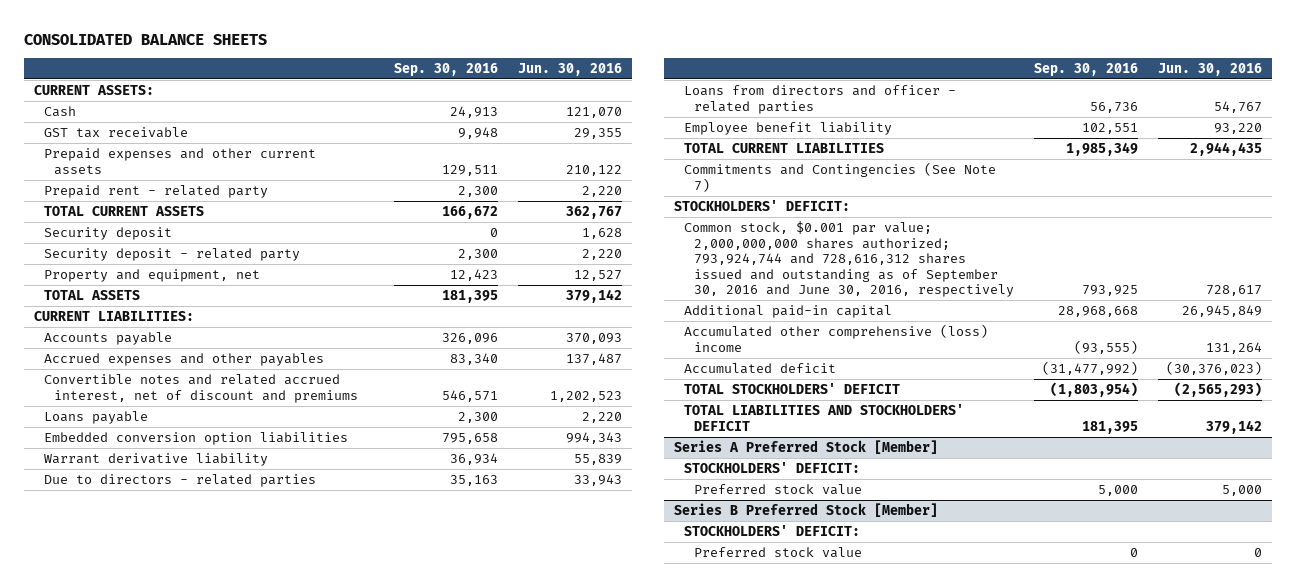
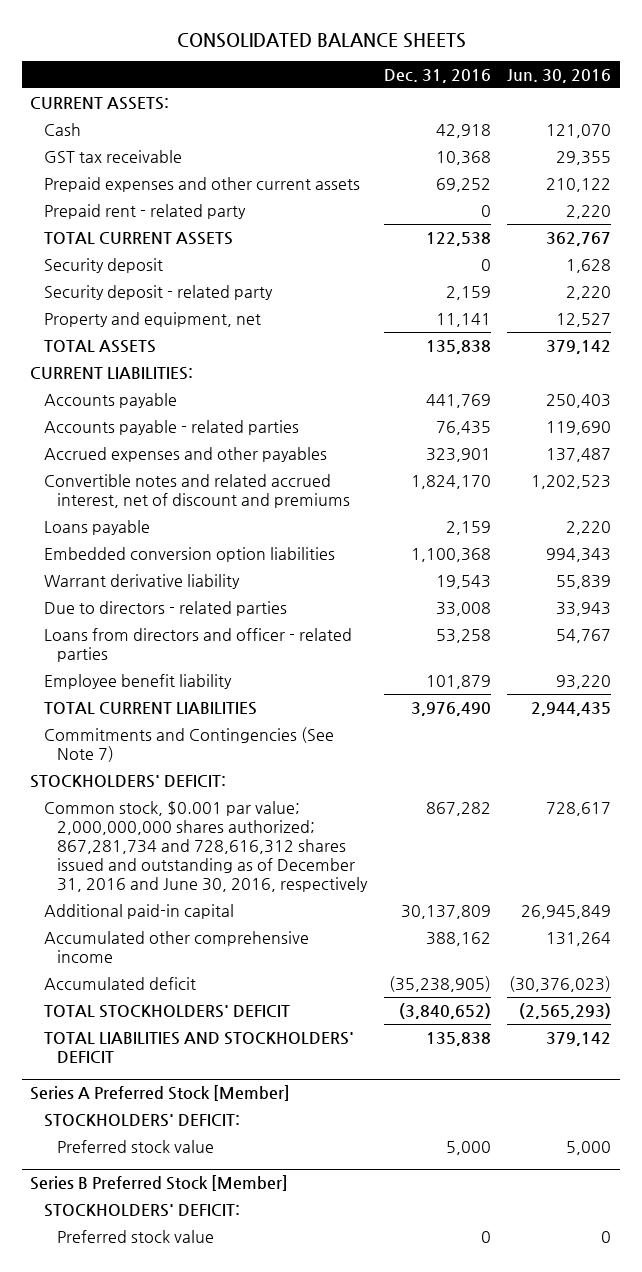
[393,62,498,76] Sep. 30, 2016 -> none
none -> [383,68,491,83] Dec. 31, 2016
[565,333,622,345] 370,093 -> [546,393,612,408] 250,403
none -> [43,419,299,435] Accounts payable - related parties
[683,221,1014,298] Common stock, $0.001 par value; 2,000,000,000 shares authorized; 793,924,744 and 728,616,312 shares issued and outstanding as of September 30, 2016 and June 30, 2016, respectively -> [43,800,368,893] Common stock, $0.001 par value; 2,000,000,000 shares authorized; 867,281,734 and 728,616,312 shares issued and outstanding as of December 31, 2016 and June 30, 2016, respectively
[683,324,988,352] Accumulated other comprehensive (loss) income -> [43,930,309,963] Accumulated other comprehensive income

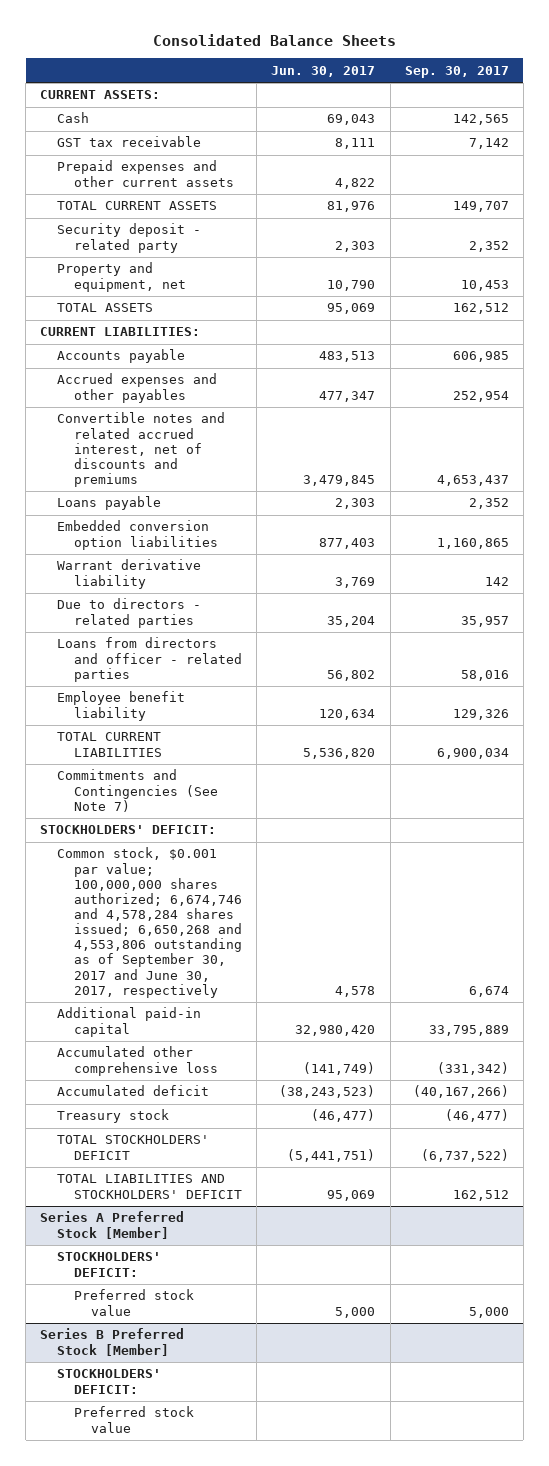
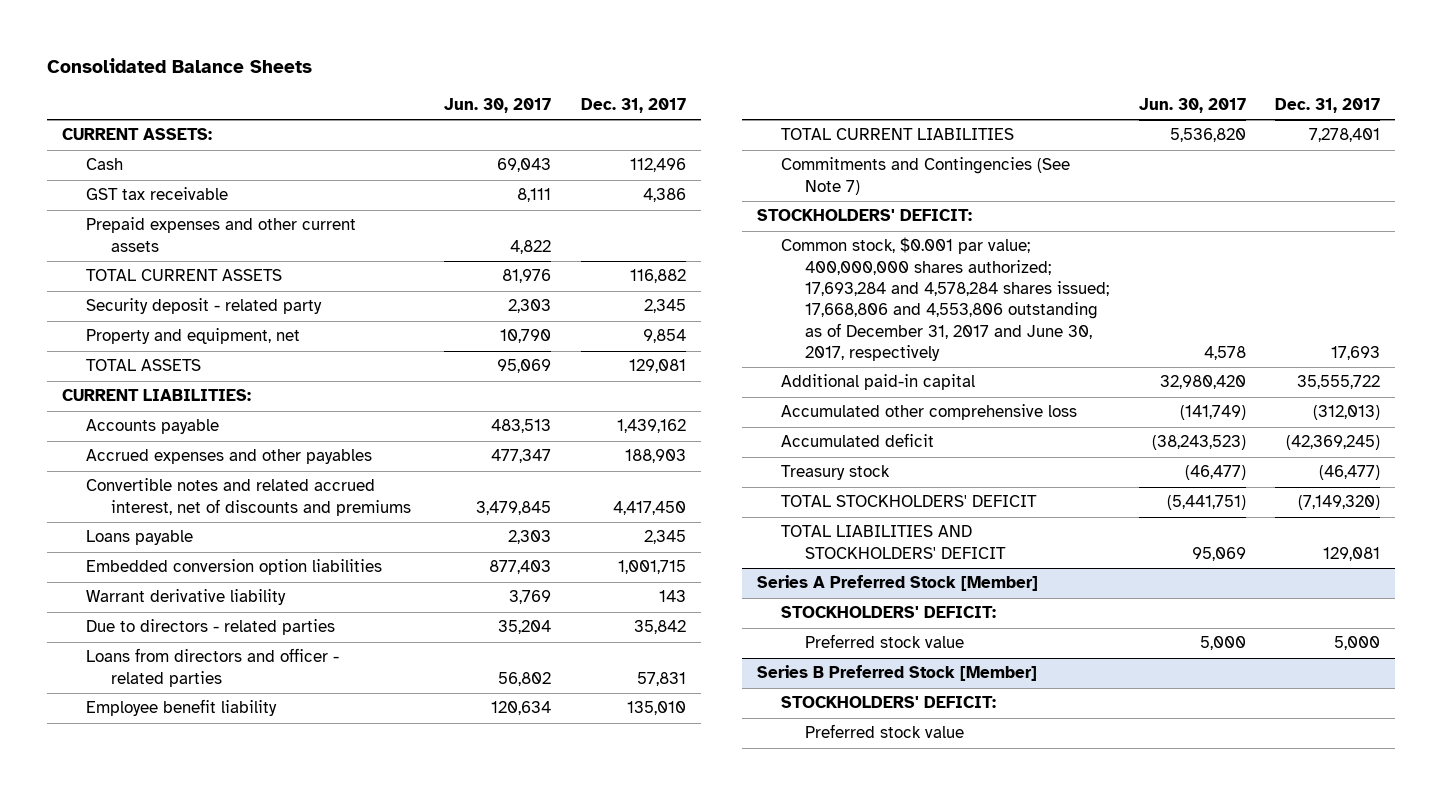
[404,65,509,78] Sep. 30, 2017 -> none
none -> [580,97,686,113] Dec. 31, 2017
[57,847,243,998] Common stock, $0.001 par value; 100,000,000 shares authorized; 6,674,746 and 4,578,284 shares issued; 6,650,268 and 4,553,806 outstanding as of September 30, 2017 and June 30, 2017, respectively -> [780,237,1110,361] Common stock, $0.001 par value; 400,000,000 shares authorized; 17,693,284 and 4,578,284 shares issued; 17,668,806 and 4,553,806 outstanding as of December 31, 2017 and June 30, 2017, respectively

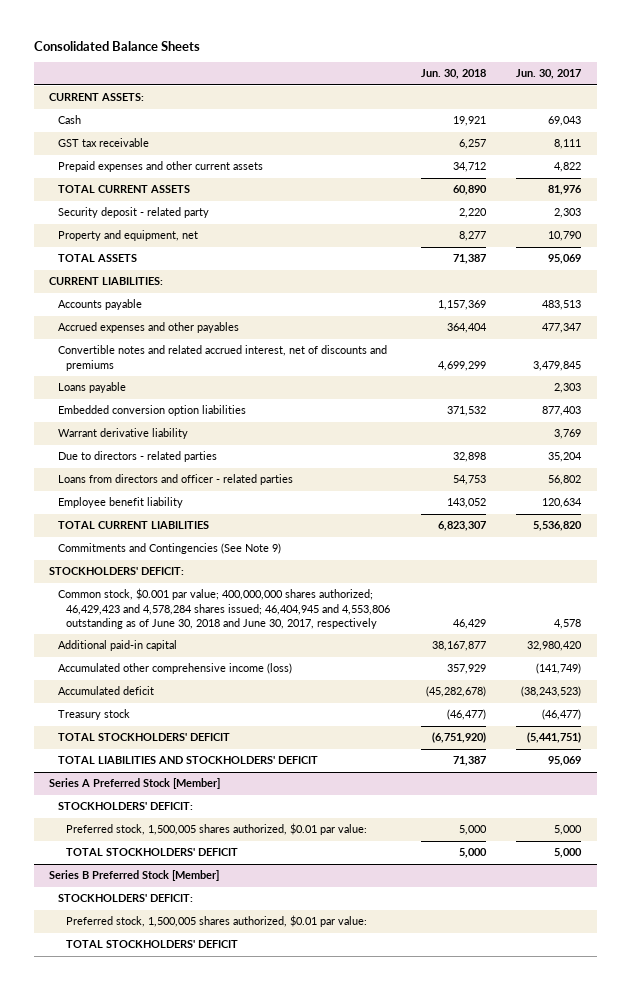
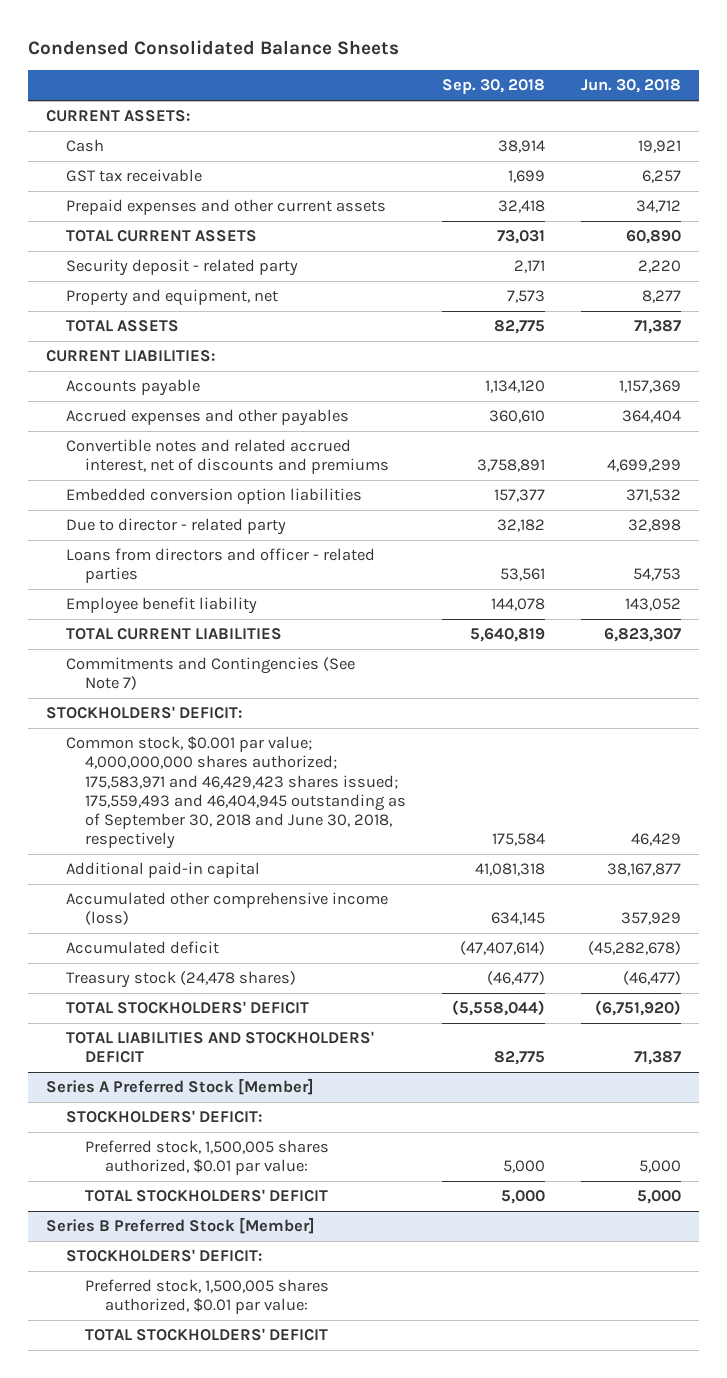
[33,40,200,51] Consolidated Balance Sheets -> [27,39,399,55] Condensed Consolidated Balance Sheets
[516,69,582,80] Jun. 30, 2017 -> none
none -> [442,79,546,95] Sep. 30, 2018
[57,382,126,394] Loans payable -> none
[57,428,188,440] Warrant derivative liability -> none
[57,451,217,463] Due to directors - related parties -> [65,518,286,536] Due to director - related party
[57,543,281,555] Commitments and Contingencies (See Note 9) -> [65,657,355,691] Commitments and Contingencies (See Note 7)
[57,588,391,629] Common stock, $0.001 par value; 400,000,000 shares authorized; 46,429,423 and 4,578,284 shares issued; 46,404,945 and 4,553,806 outstanding as of June 30, 2018 and June 30, 2017, respectively -> [65,736,407,850] Common stock, $0.001 par value; 4,000,000,000 shares authorized; 175,583,971 and 46,429,423 shares issued; 175,559,493 and 46,404,945 outstanding as of September 30, 2018 and June 30, 2018, respectively
[57,709,130,721] Treasury stock -> [65,971,296,989] Treasury stock (24,478 shares)

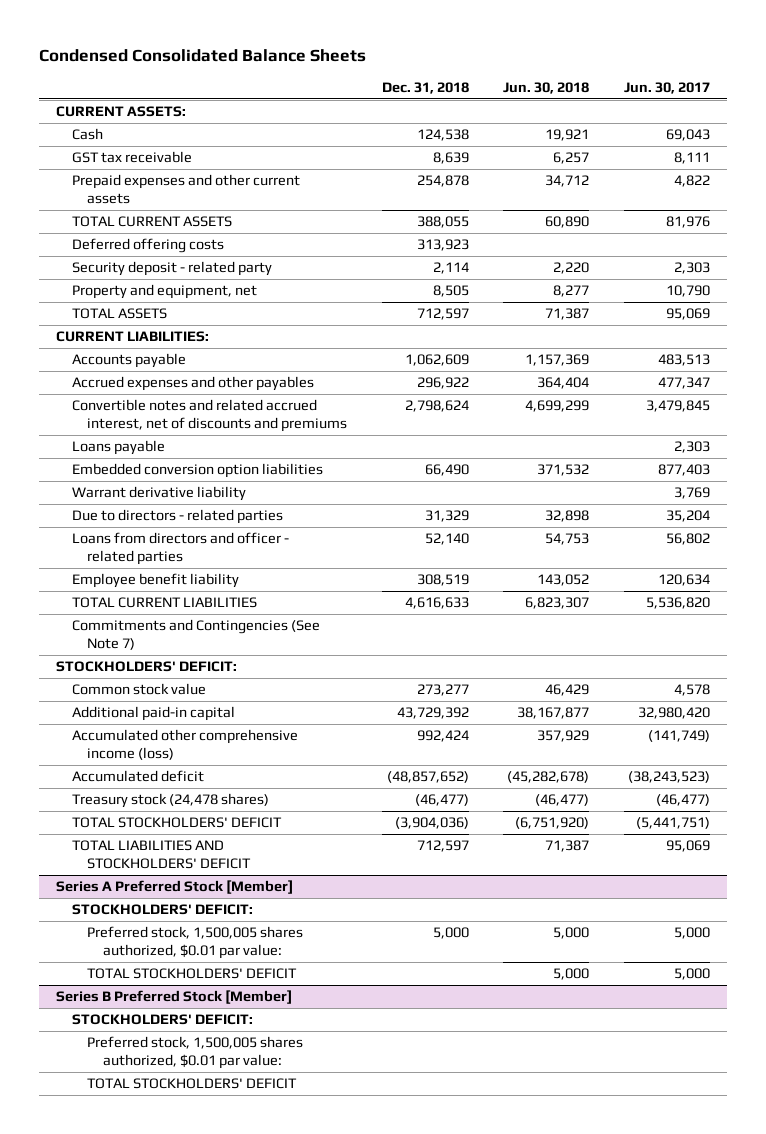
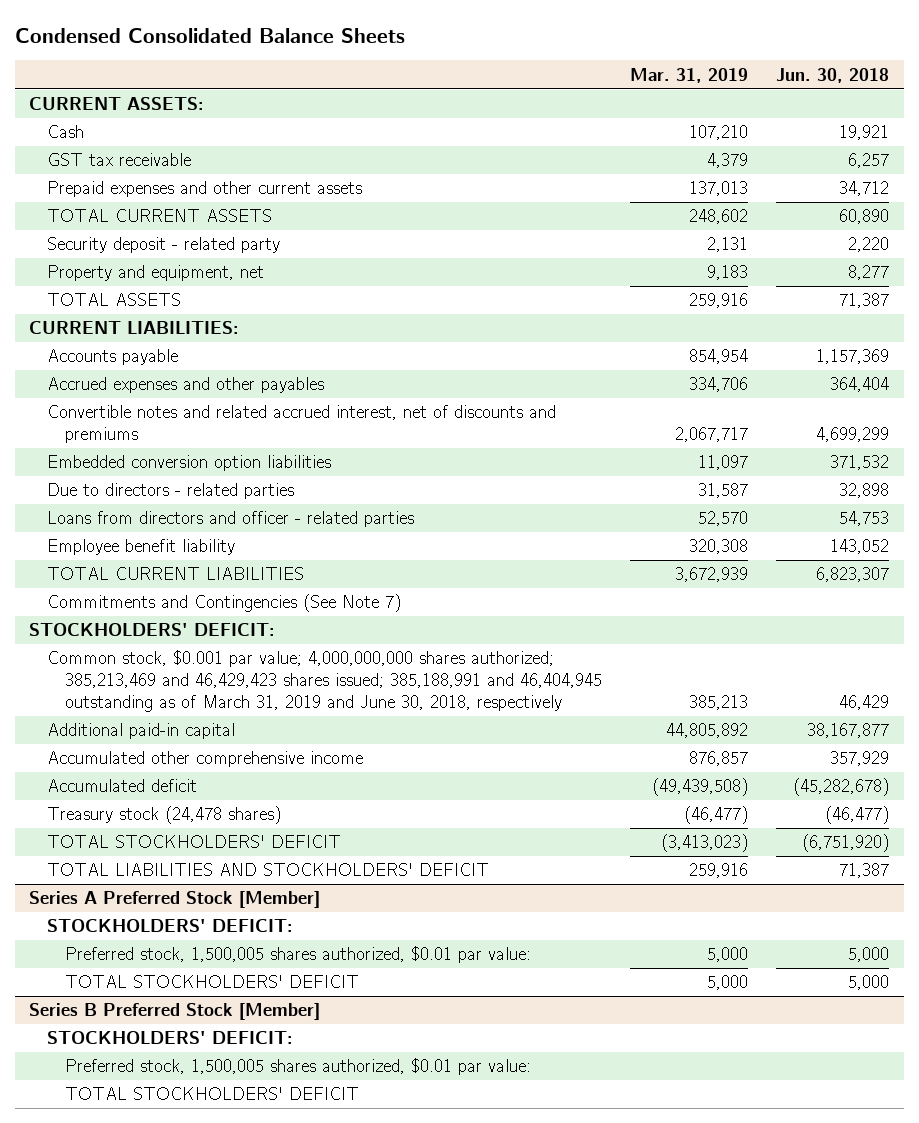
[381,82,469,95] Dec. 31, 2018 -> none
[623,82,710,95] Jun. 30, 2017 -> none
none -> [630,67,749,83] Mar. 31, 2019
[71,238,224,254] Deferred offering costs -> none
[71,440,165,456] Loans payable -> none
[71,486,246,502] Warrant derivative liability -> none
[71,683,206,696] Common stock value -> [47,650,603,712] Common stock, $0.001 par value; 4,000,000,000 shares authorized; 385,213,469 and 46,429,423 shares issued; 385,188,991 and 46,404,945 outstanding as of March 31, 2019 and June 30, 2018, respectively
[71,729,298,761] Accumulated other comprehensive income (loss) -> [47,751,364,768] Accumulated other comprehensive income

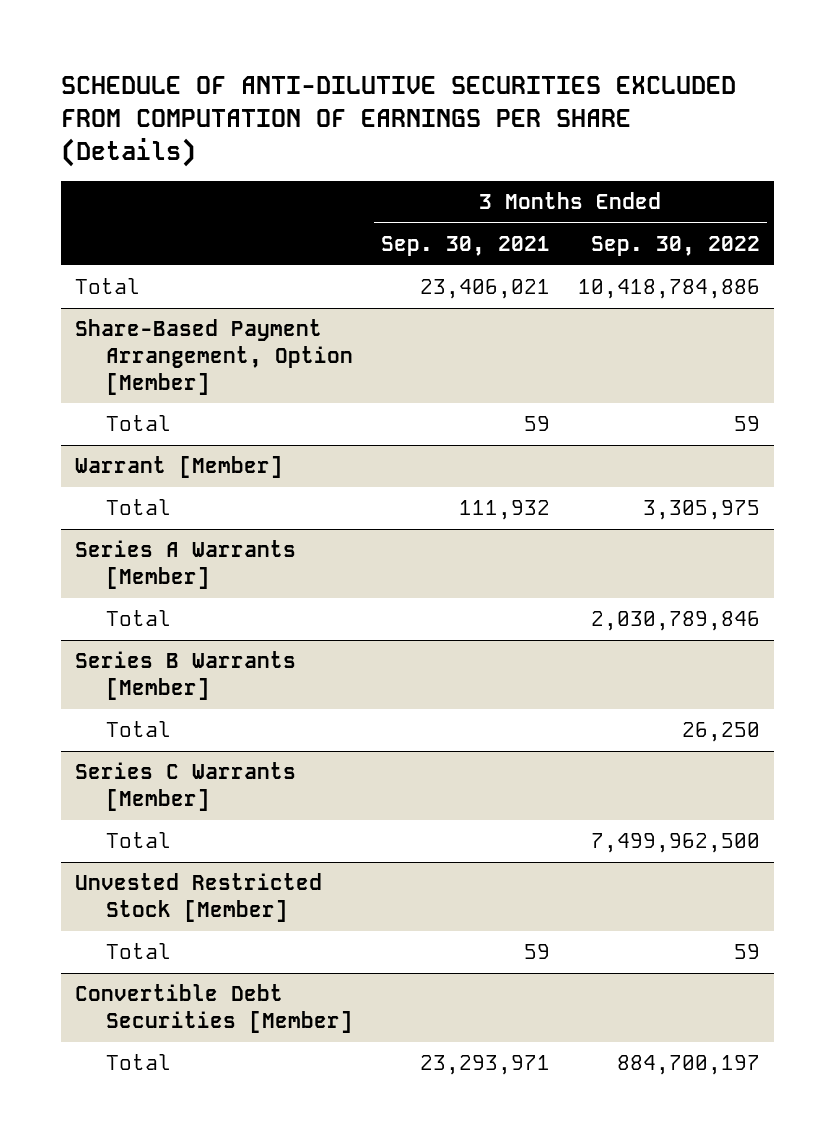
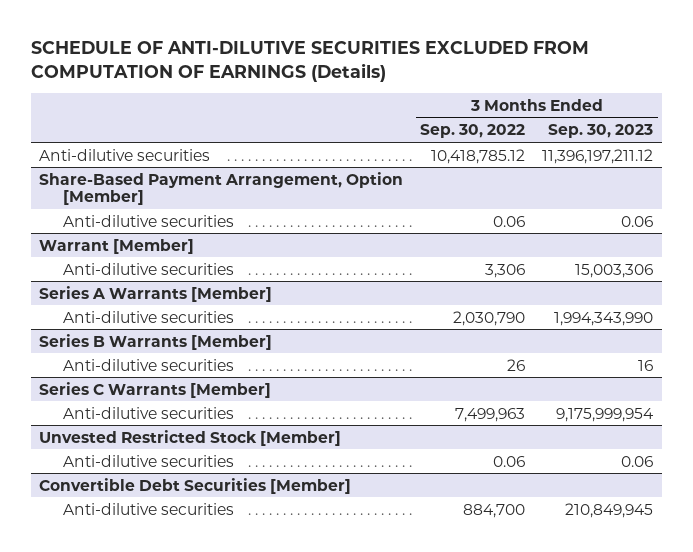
[61,76,737,167] SCHEDULE OF ANTI-DILUTIVE SECURITIES EXCLUDED FROM COMPUTATION OF EARNINGS PER SHARE (Details) -> [30,41,589,83] SCHEDULE OF ANTI-DILUTIVE SECURITIES EXCLUDED FROM COMPUTATION OF EARNINGS (Details)
[380,236,550,257] Sep. 30, 2021 -> none
none -> [548,124,654,139] Sep. 30, 2023
[75,278,141,295] Total -> none
none -> [39,148,211,161] Anti-dilutive securities
[105,415,171,432] Total -> none
none -> [62,214,234,227] Anti-dilutive securities
[105,499,171,516] Total -> none
none -> [62,262,234,275] Anti-dilutive securities
[105,610,171,627] Total -> none
none -> [62,310,234,323] Anti-dilutive securities
[105,721,171,738] Total -> none
none -> [62,358,234,371] Anti-dilutive securities
[105,832,171,849] Total -> none
none -> [62,406,234,419] Anti-dilutive securities
[105,943,171,960] Total -> none
none -> [62,454,234,467] Anti-dilutive securities
[105,1054,171,1071] Total -> none
none -> [62,502,234,515] Anti-dilutive securities

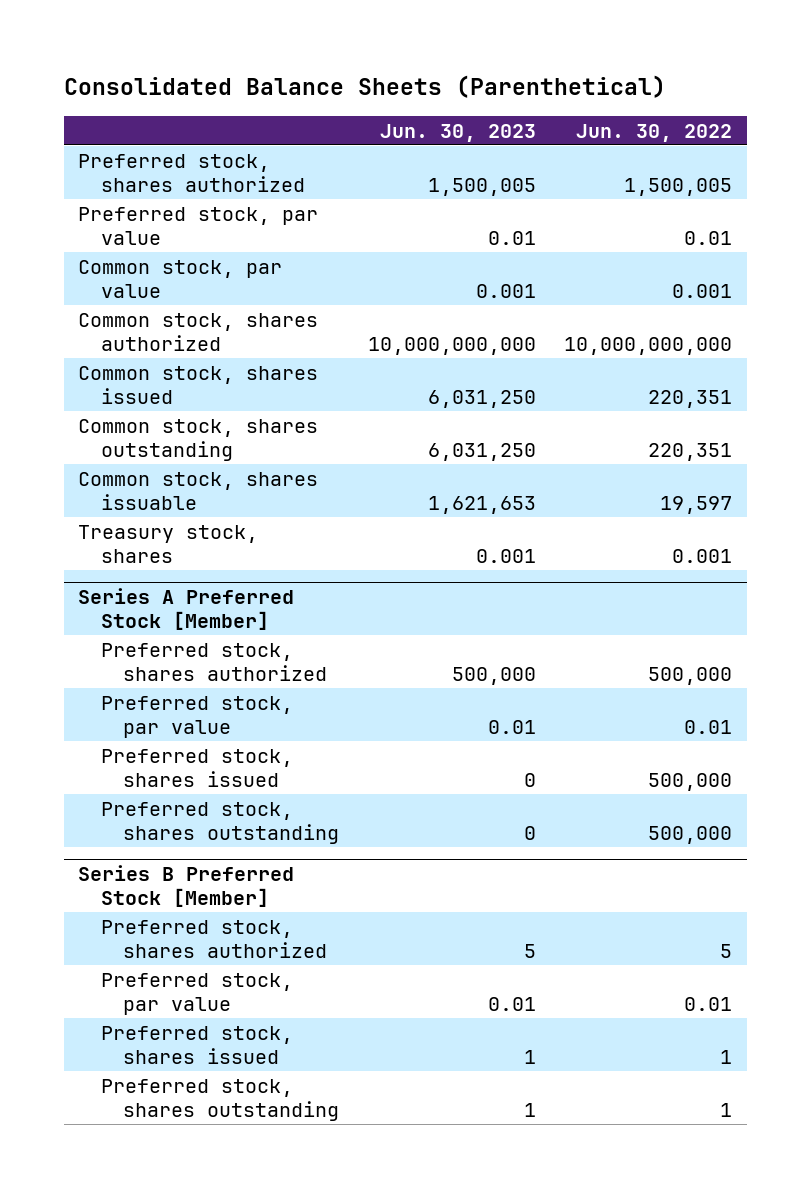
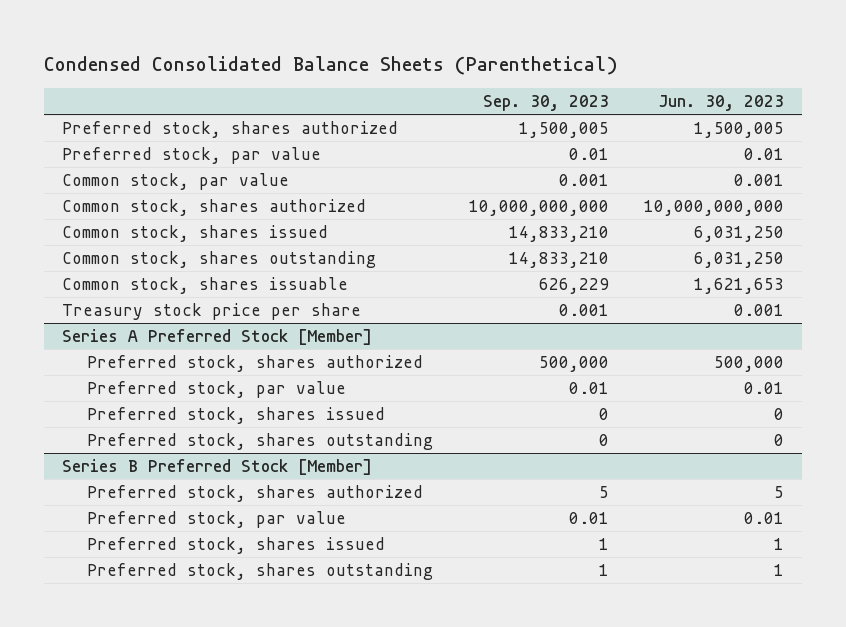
[64,75,667,99] Consolidated Balance Sheets (Parenthetical) -> [44,56,619,76] Condensed Consolidated Balance Sheets (Parenthetical)
[576,123,733,142] Jun. 30, 2022 -> none
none -> [482,95,609,112] Sep. 30, 2023
[78,525,259,564] Treasury stock, shares -> none
none -> [62,302,362,320] Treasury stock price per share

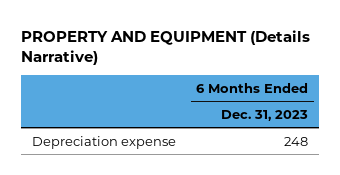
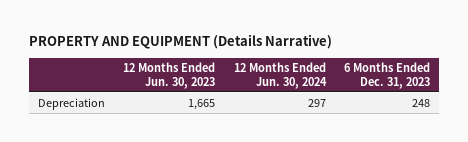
none -> [123,61,216,89] 12 Months Ended Jun. 30, 2023
none -> [233,61,327,89] 12 Months Ended Jun. 30, 2024
[31,135,176,149] Depreciation expense -> [38,98,106,111] Depreciation

